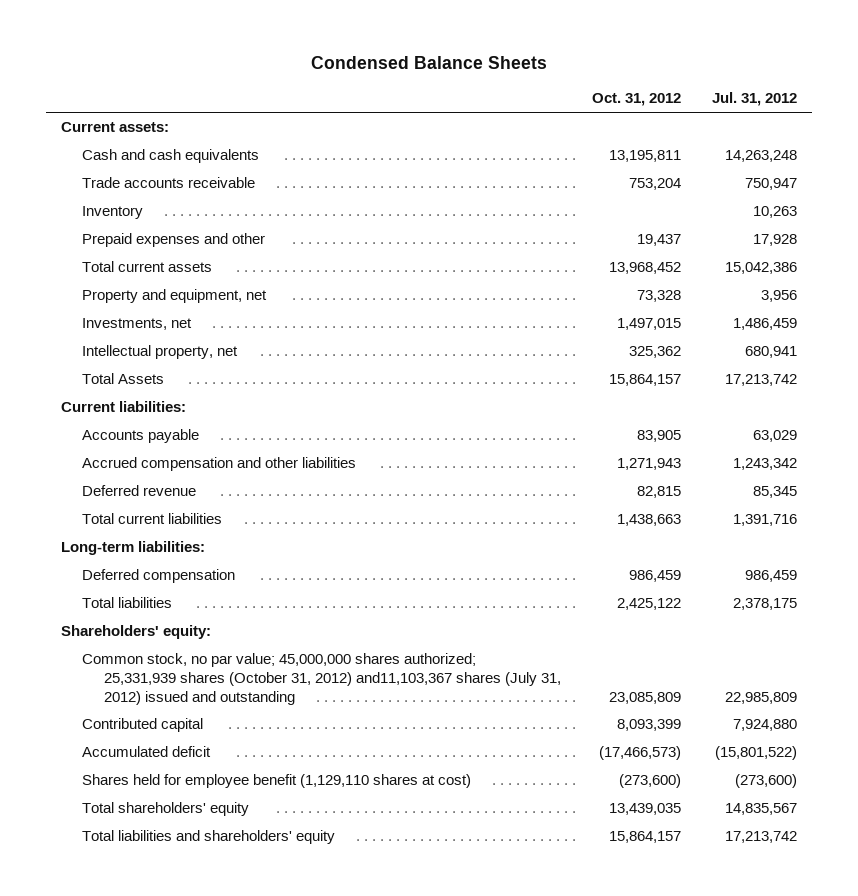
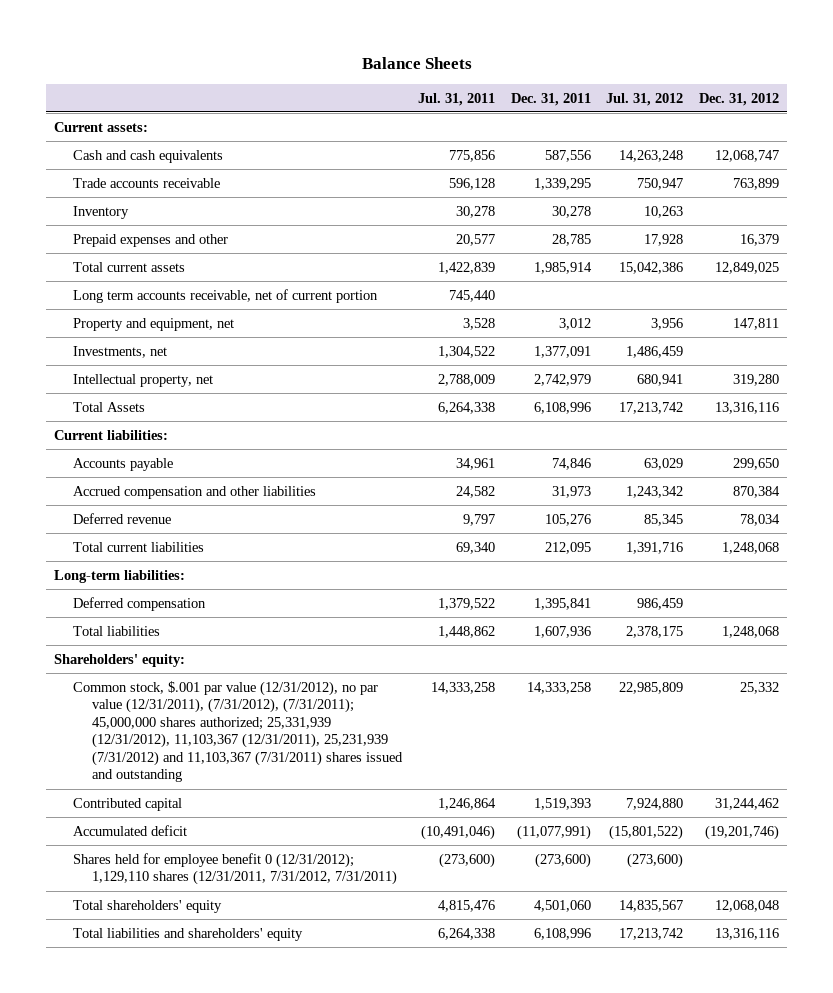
[310,55,547,69] Condensed Balance Sheets -> [361,56,472,69] Balance Sheets
[591,93,681,107] Oct. 31, 2012 -> none
none -> [417,92,495,106] Jul. 31, 2011
none -> [510,92,591,106] Dec. 31, 2011
none -> [698,92,779,106] Dec. 31, 2012
none -> [73,288,379,303] Long term accounts receivable, net of current portion
[82,653,561,705] Common stock, no par value; 45,000,000 shares authorized; 25,331,939 shares (October 31, 2012) and11,103,367 shares (July 31, 2012) issued and outstanding -> [73,680,404,783] Common stock, $.001 par value (12/31/2012), no par value (12/31/2011), (7/31/2012), (7/31/2011); 45,000,000 shares authorized; 25,331,939 (12/31/2012), 11,103,367 (12/31/2011), 25,231,939 (7/31/2012) and 11,103,367 (7/31/2011) shares issued and outstanding
[82,774,472,789] Shares held for employee benefit (1,129,110 shares at cost) -> [73,852,398,886] Shares held for employee benefit 0 (12/31/2012); 1,129,110 shares (12/31/2011, 7/31/2012, 7/31/2011)

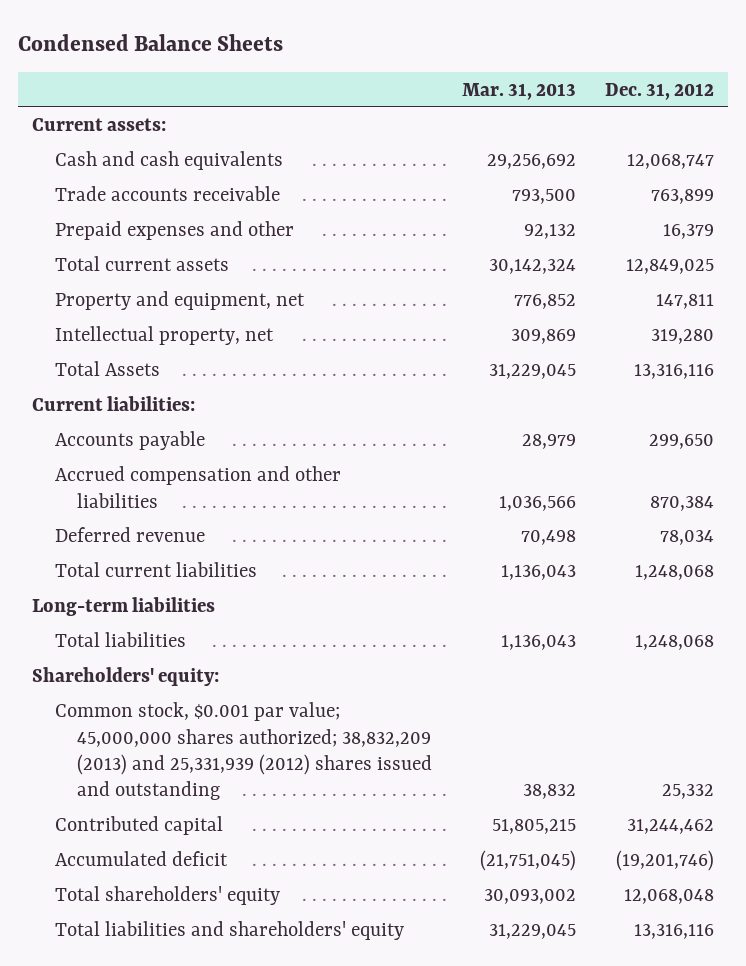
[361,56,472,69] Balance Sheets -> [17,34,283,52] Condensed Balance Sheets
[417,92,495,106] Jul. 31, 2011 -> none
[510,92,591,106] Dec. 31, 2011 -> none
[606,92,684,106] Jul. 31, 2012 -> none
none -> [461,82,576,100] Mar. 31, 2013
[73,205,130,219] Inventory -> none
[73,288,379,303] Long term accounts receivable, net of current portion -> none
[73,345,168,358] Investments, net -> none
[73,596,207,611] Deferred compensation -> none
[54,569,186,583] Long-term liabilities: -> [32,597,216,617] Long-term liabilities
[73,680,404,783] Common stock, $.001 par value (12/31/2012), no par value (12/31/2011), (7/31/2012), (7/31/2011); 45,000,000 shares authorized; 25,331,939 (12/31/2012), 11,103,367 (12/31/2011), 25,231,939 (7/31/2012) and 11,103,367 (7/31/2011) shares issued and outstanding -> [54,702,433,801] Common stock, $0.001 par value; 45,000,000 shares authorized; 38,832,209 (2013) and 25,331,939 (2012) shares issued and outstanding
[73,852,398,886] Shares held for employee benefit 0 (12/31/2012); 1,129,110 shares (12/31/2011, 7/31/2012, 7/31/2011) -> none

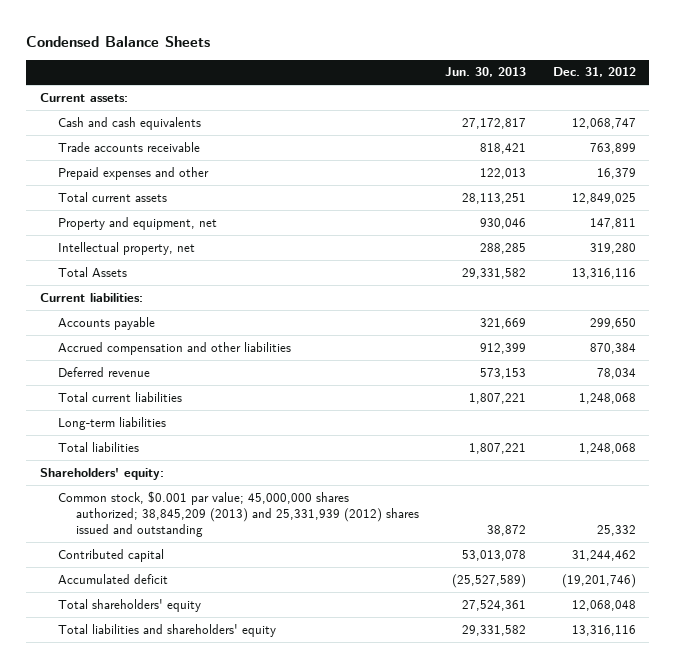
[461,82,576,100] Mar. 31, 2013 -> none
none -> [445,67,527,78] Jun. 30, 2013
[54,702,433,801] Common stock, $0.001 par value; 45,000,000 shares authorized; 38,832,209 (2013) and 25,331,939 (2012) shares issued and outstanding -> [57,490,420,538] Common stock, $0.001 par value; 45,000,000 shares authorized; 38,845,209 (2013) and 25,331,939 (2012) shares issued and outstanding

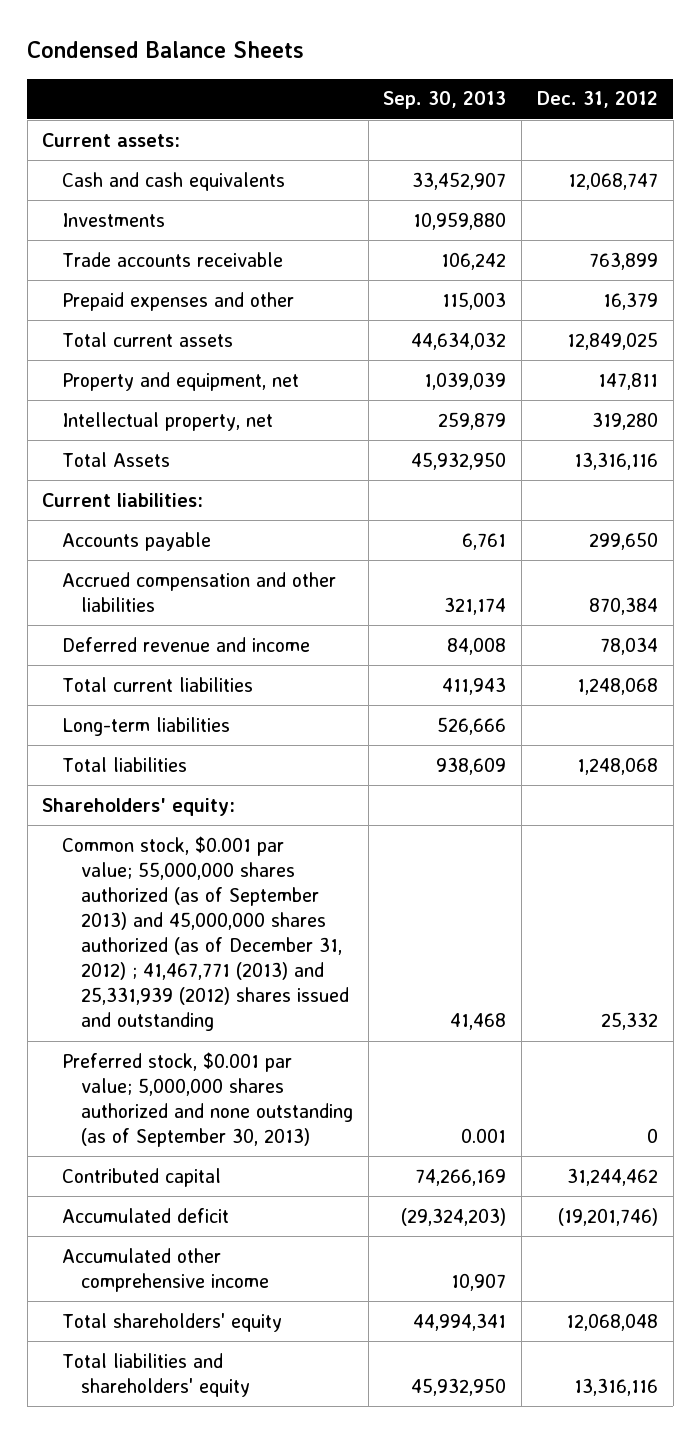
[445,67,527,78] Jun. 30, 2013 -> none
none -> [383,91,507,110] Sep. 30, 2013
none -> [61,212,165,227] Investments
[57,366,150,377] Deferred revenue -> [61,636,310,652] Deferred revenue and income
[57,490,420,538] Common stock, $0.001 par value; 45,000,000 shares authorized; 38,845,209 (2013) and 25,331,939 (2012) shares issued and outstanding -> [61,835,350,1032] Common stock, $0.001 par value; 55,000,000 shares authorized (as of September 2013) and 45,000,000 shares authorized (as of December 31, 2012) ; 41,467,771 (2013) and 25,331,939 (2012) shares issued and outstanding
none -> [61,1051,354,1148] Preferred stock, $0.001 par value; 5,000,000 shares authorized and none outstanding (as of September 30, 2013)
none -> [61,1247,270,1292] Accumulated other comprehensive income

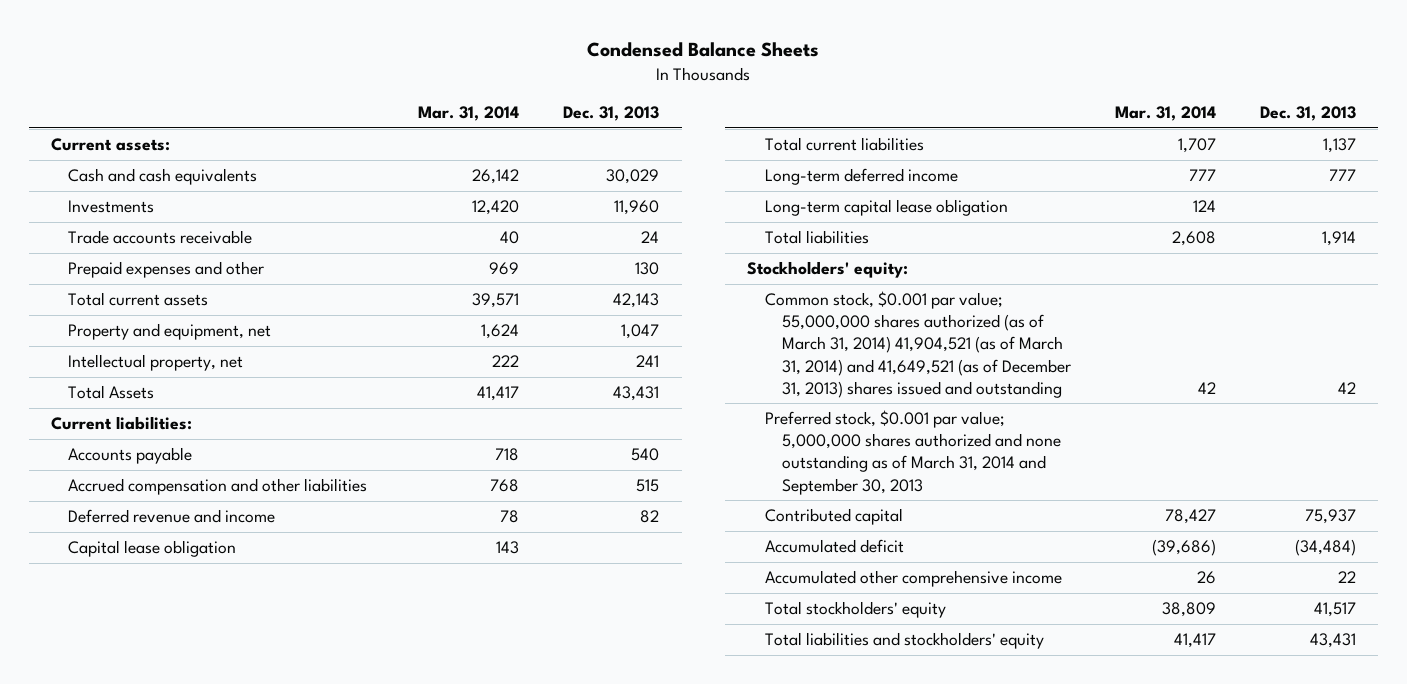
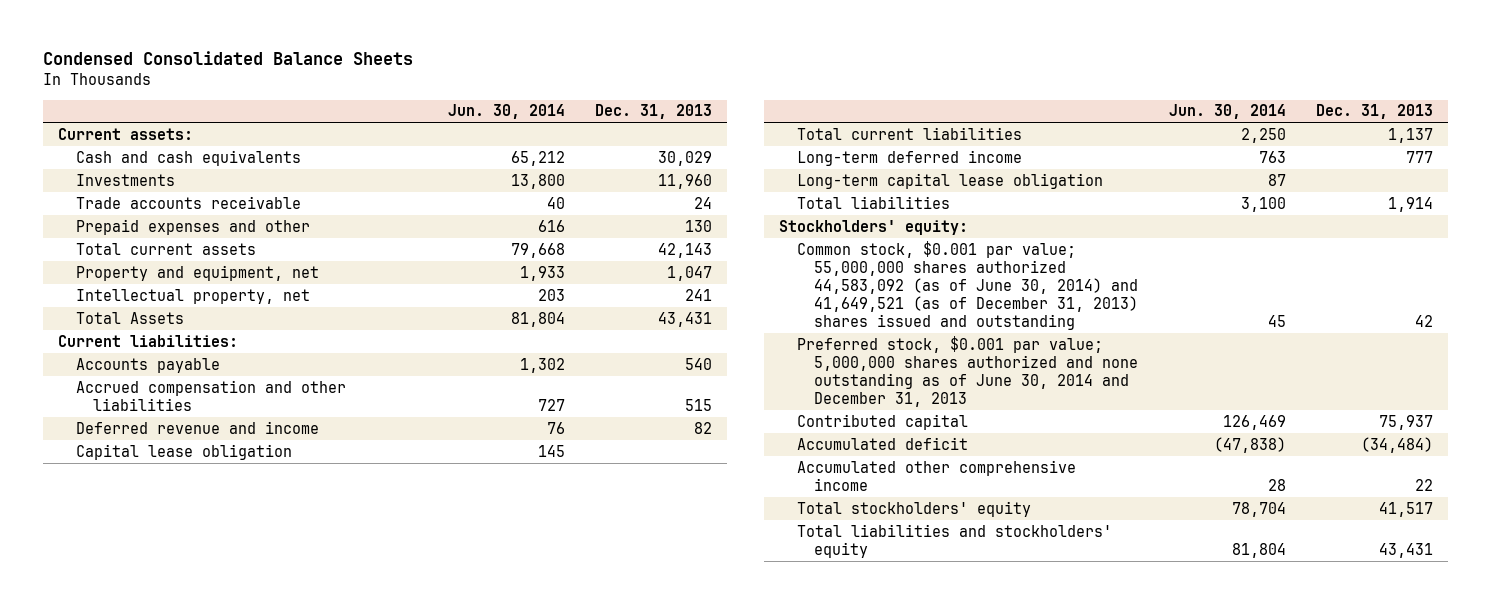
[587,41,820,57] Condensed Balance Sheets -> [42,51,413,66] Condensed Consolidated Balance Sheets
[418,106,520,122] Mar. 31, 2014 -> none
none -> [447,104,565,120] Jun. 30, 2014
[764,291,1071,398] Common stock, $0.001 par value; 55,000,000 shares authorized (as of March 31, 2014) 41,904,521 (as of March 31, 2014) and 41,649,521 (as of December 31, 2013) shares issued and outstanding -> [796,240,1139,331] Common stock, $0.001 par value; 55,000,000 shares authorized 44,583,092 (as of June 30, 2014) and 41,649,521 (as of December 31, 2013) shares issued and outstanding
[764,410,1061,495] Preferred stock, $0.001 par value; 5,000,000 shares authorized and none outstanding as of March 31, 2014 and September 30, 2013 -> [796,335,1139,408] Preferred stock, $0.001 par value; 5,000,000 shares authorized and none outstanding as of June 30, 2014 and December 31, 2013

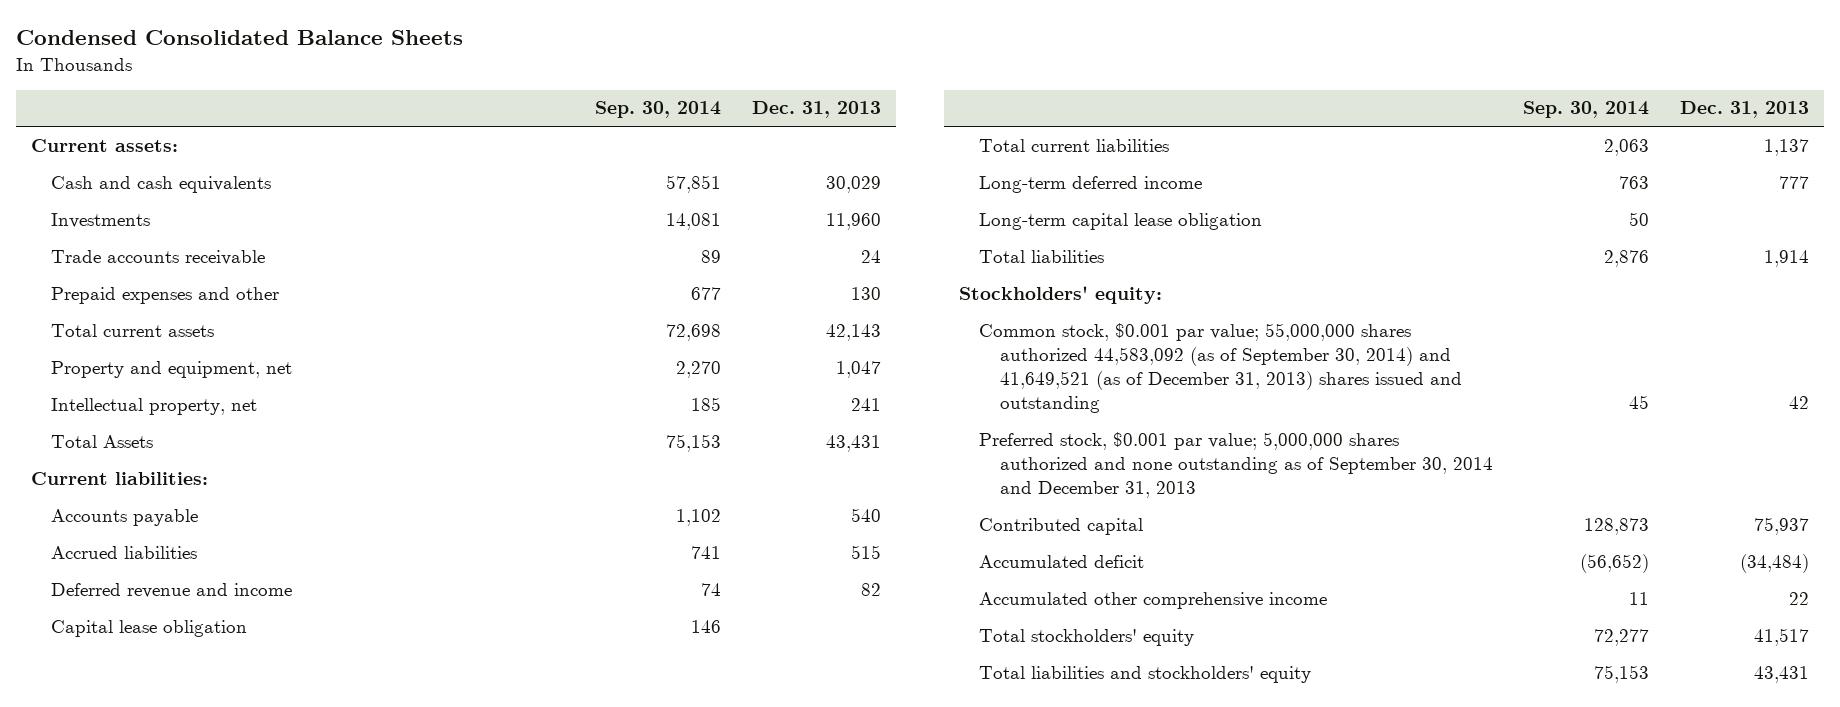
[447,104,565,120] Jun. 30, 2014 -> none
none -> [595,101,722,119] Sep. 30, 2014
[75,379,346,411] Accrued compensation and other liabilities -> [51,545,198,559] Accrued liabilities
[796,240,1139,331] Common stock, $0.001 par value; 55,000,000 shares authorized 44,583,092 (as of June 30, 2014) and 41,649,521 (as of December 31, 2013) shares issued and outstanding -> [979,322,1462,414] Common stock, $0.001 par value; 55,000,000 shares authorized 44,583,092 (as of September 30, 2014) and 41,649,521 (as of December 31, 2013) shares issued and outstanding
[796,335,1139,408] Preferred stock, $0.001 par value; 5,000,000 shares authorized and none outstanding as of June 30, 2014 and December 31, 2013 -> [979,431,1493,498] Preferred stock, $0.001 par value; 5,000,000 shares authorized and none outstanding as of September 30, 2014 and December 31, 2013

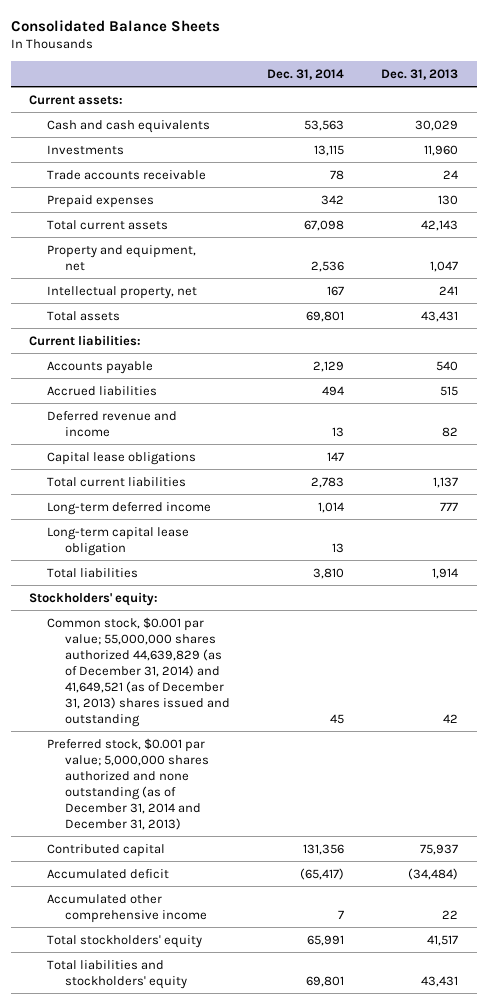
[15,30,463,46] Condensed Consolidated Balance Sheets -> [10,19,220,32] Consolidated Balance Sheets
[595,101,722,119] Sep. 30, 2014 -> none
none -> [267,68,345,80] Dec. 31, 2014
[51,286,280,304] Prepaid expenses and other -> [47,194,155,208] Prepaid expenses
[51,434,154,448] Total Assets -> [47,310,121,321] Total assets
[51,619,248,637] Capital lease obligation -> [47,451,197,465] Capital lease obligations
[979,322,1462,414] Common stock, $0.001 par value; 55,000,000 shares authorized 44,583,092 (as of September 30, 2014) and 41,649,521 (as of December 31, 2013) shares issued and outstanding -> [47,616,231,728] Common stock, $0.001 par value; 55,000,000 shares authorized 44,639,829 (as of December 31, 2014) and 41,649,521 (as of December 31, 2013) shares issued and outstanding
[979,431,1493,498] Preferred stock, $0.001 par value; 5,000,000 shares authorized and none outstanding as of September 30, 2014 and December 31, 2013 -> [47,737,210,830] Preferred stock, $0.001 par value; 5,000,000 shares authorized and none outstanding (as of December 31, 2014 and December 31, 2013)

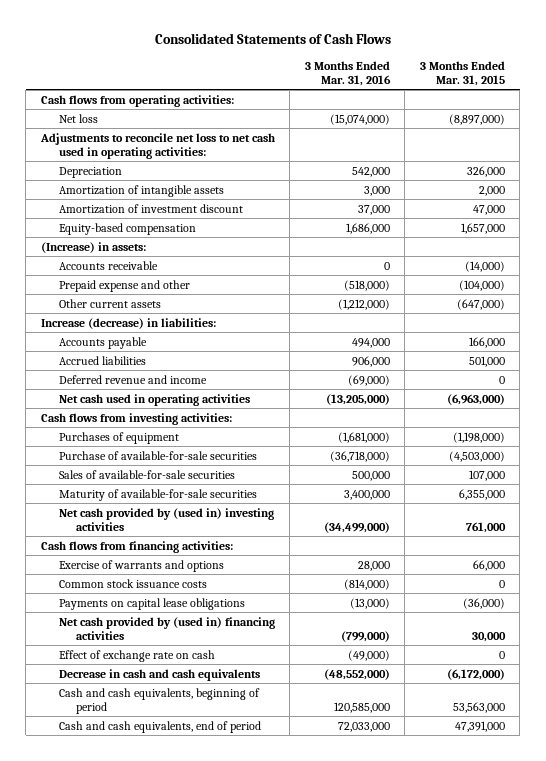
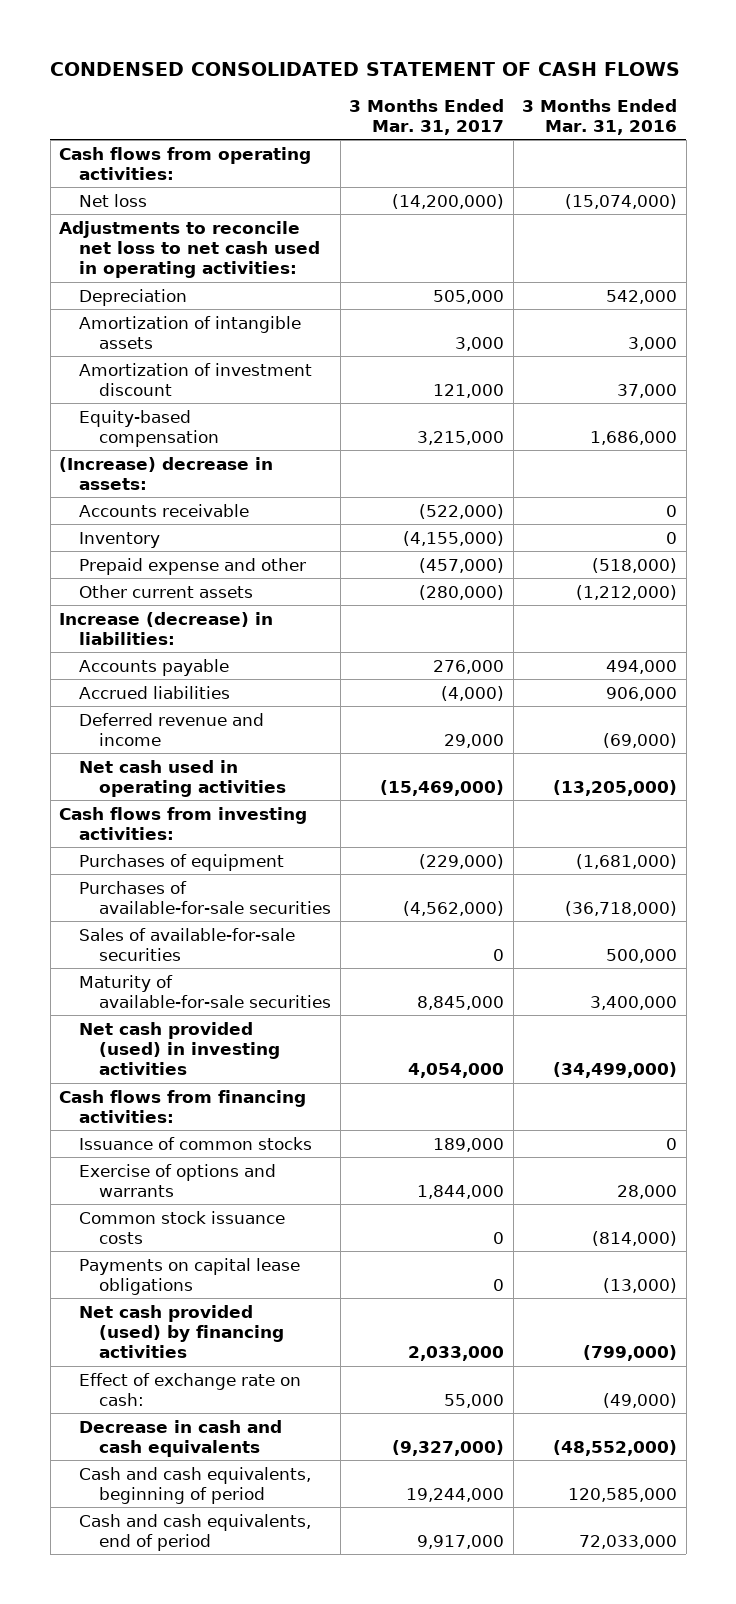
[154,33,391,45] Consolidated Statements of Cash Flows -> [50,61,681,76] CONDENSED CONSOLIDATED STATEMENT OF CASH FLOWS
[419,61,505,87] 3 Months Ended Mar. 31, 2015 -> none
none -> [349,98,505,135] 3 Months Ended Mar. 31, 2017
[40,241,146,253] (Increase) in assets: -> [59,456,274,490] (Increase) decrease in assets:
none -> [79,531,161,548] Inventory
[58,450,257,460] Purchase of available-for-sale securities -> [79,880,332,914] Purchases of available-for-sale securities
[58,507,274,531] Net cash provided by (used in) investing activities -> [79,1021,281,1076] Net cash provided (used) in investing activities
none -> [79,1136,313,1150] Issuance of common stocks
[58,559,224,572] Exercise of warrants and options -> [79,1163,277,1197] Exercise of options and warrants
[58,616,275,640] Net cash provided by (used in) financing activities -> [79,1304,285,1359] Net cash provided (used) by financing activities
[58,649,215,662] Effect of exchange rate on cash -> [79,1372,302,1406] Effect of exchange rate on cash:

